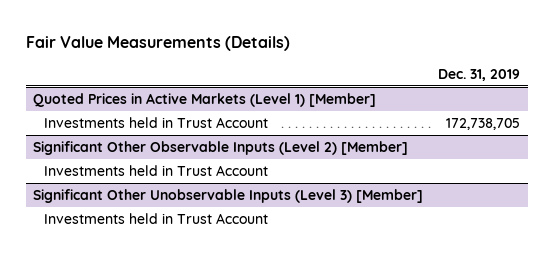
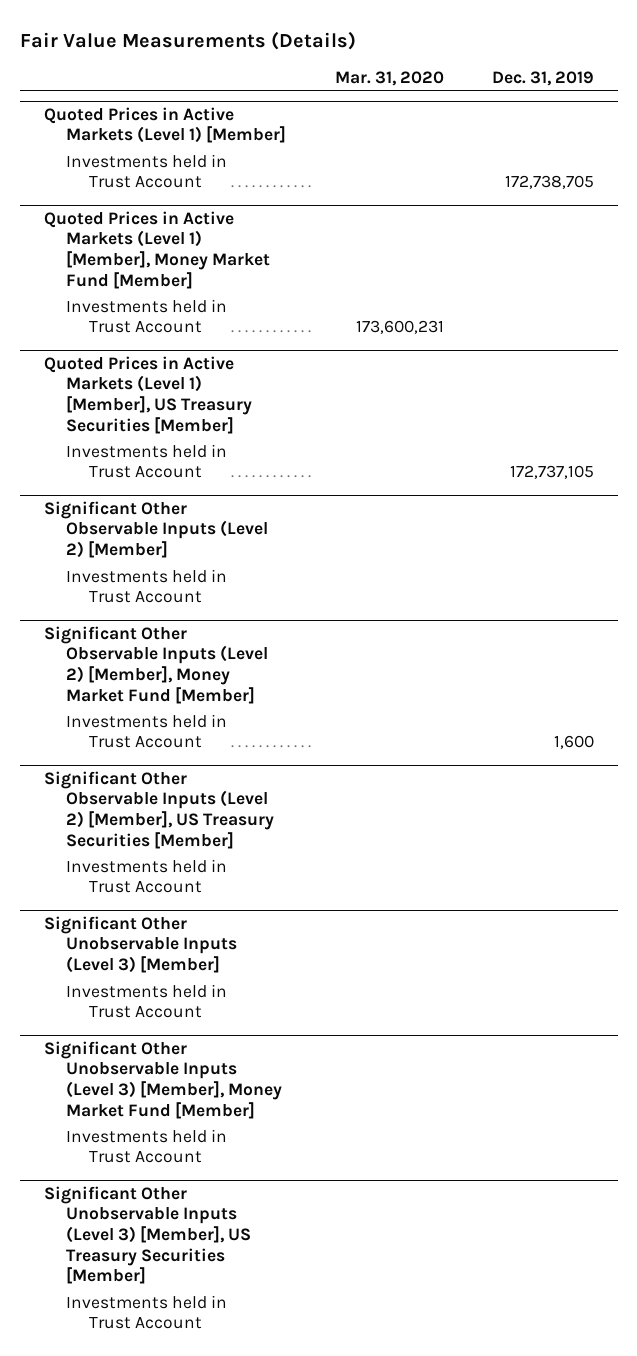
none -> [334,70,444,86] Mar. 31, 2020
none -> [43,210,271,289] Quoted Prices in Active Markets (Level 1) [Member], Money Market Fund [Member]
none -> [66,298,228,334] Investments held in Trust Account
none -> [43,355,253,434] Quoted Prices in Active Markets (Level 1) [Member], US Treasury Securities [Member]
none -> [66,443,228,479] Investments held in Trust Account
none -> [43,625,269,704] Significant Other Observable Inputs (Level 2) [Member], Money Market Fund [Member]
none -> [66,713,228,749] Investments held in Trust Account
none -> [43,770,275,849] Significant Other Observable Inputs (Level 2) [Member], US Treasury Securities [Member]
none -> [66,858,228,894] Investments held in Trust Account
none -> [43,1040,283,1119] Significant Other Unobservable Inputs (Level 3) [Member], Money Market Fund [Member]
none -> [66,1128,228,1164] Investments held in Trust Account
none -> [43,1185,252,1285] Significant Other Unobservable Inputs (Level 3) [Member], US Treasury Securities [Member]
none -> [66,1294,228,1330] Investments held in Trust Account

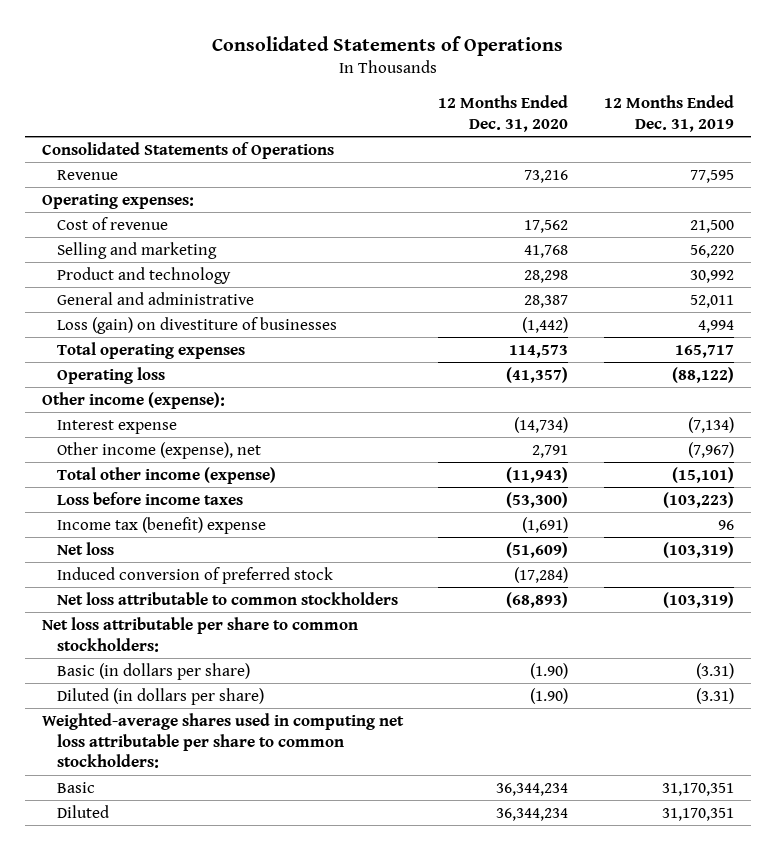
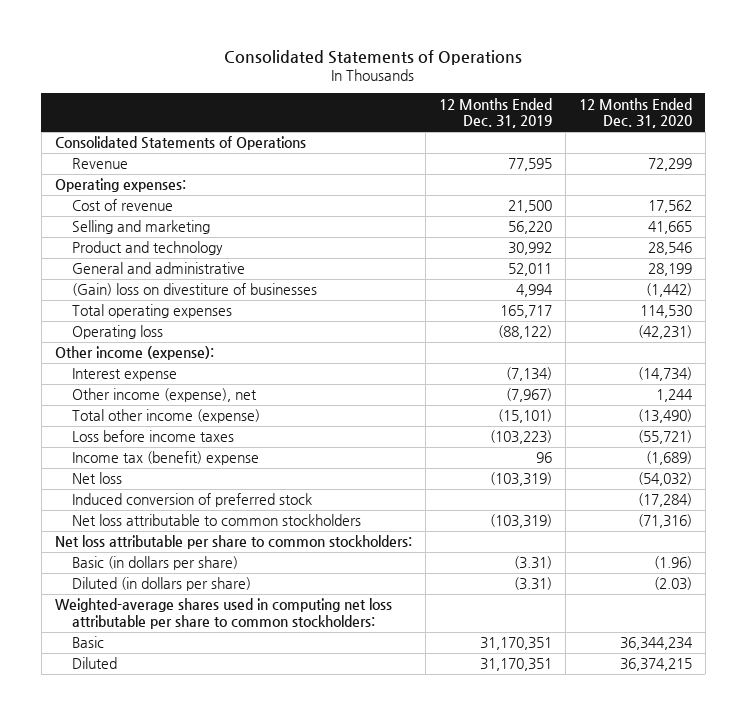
[524,169,569,183] 73,216 -> [647,158,692,172] 72,299
[524,244,569,258] 41,768 -> [647,221,692,235] 41,665
[524,269,569,283] 28,298 -> [647,242,692,256] 28,546
[524,294,569,308] 28,387 -> [647,263,692,277] 28,199
[56,316,337,334] Loss (gain) on divestiture of businesses -> [71,283,317,297] (Gain) loss on divestiture of businesses
[509,344,569,358] 114,573 -> [639,305,692,319] 114,530
[506,366,569,383] (41,357) -> [637,325,692,340] (42,231)
[532,444,569,458] 2,791 -> [655,389,693,403] 1,244
[506,466,569,483] (11,943) -> [637,409,692,424] (13,490)
[506,491,569,508] (53,300) -> [637,430,692,445] (55,721)
[522,516,569,533] (1,691) -> [645,451,692,466] (1,689)
[506,541,569,558] (51,609) -> [637,472,692,487] (54,032)
[506,591,569,608] (68,893) -> [637,514,692,529] (71,316)
[530,662,569,679] (1.90) -> [653,556,692,570] (1.96)
[530,687,569,704] (1.90) -> [653,577,692,591] (2.03)
[496,807,569,821] 36,344,234 -> [619,658,692,672] 36,374,215

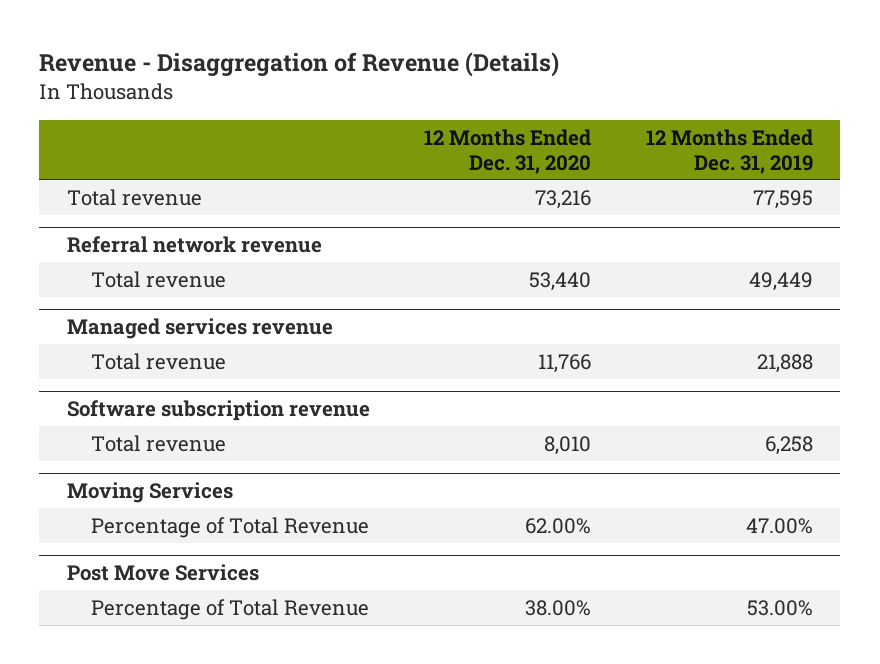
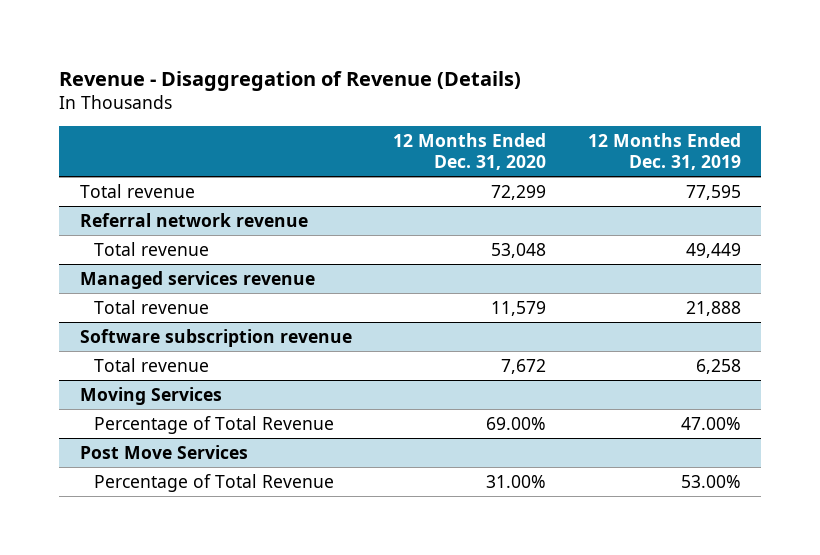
[535,189,592,209] 73,216 -> [491,184,547,200] 72,299
[529,271,592,291] 53,440 -> [491,242,547,258] 53,048
[538,353,592,373] 11,766 -> [491,300,547,316] 11,579
[544,435,592,455] 8,010 -> [501,358,547,374] 7,672
[525,517,592,534] 62.00% -> [486,416,547,430] 69.00%
[525,599,592,616] 38.00% -> [486,474,547,488] 31.00%

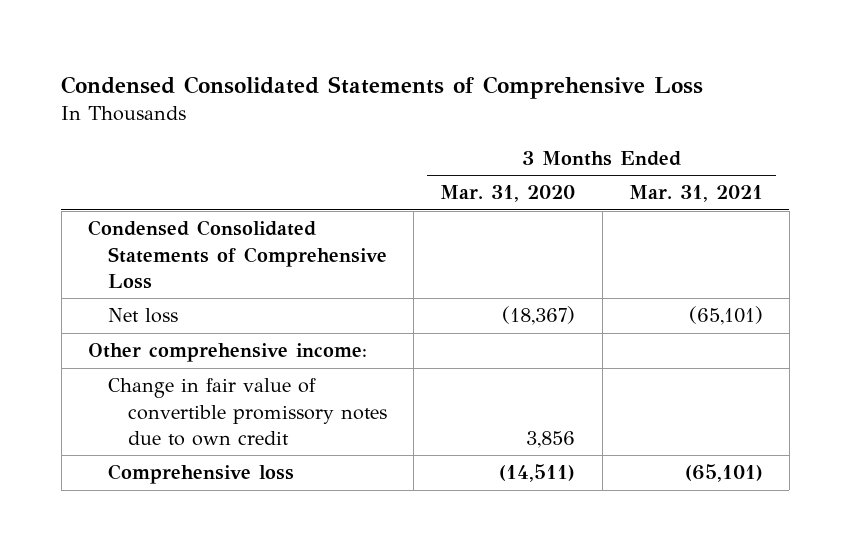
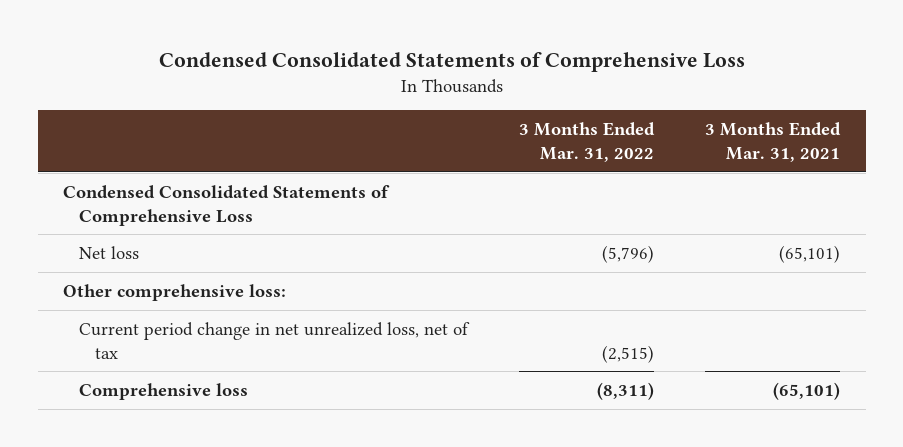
[440,185,576,203] Mar. 31, 2020 -> none
none -> [519,122,656,163] 3 Months Ended Mar. 31, 2022
[107,378,387,446] Change in fair value of convertible promissory notes due to own credit -> none
[87,343,367,363] Other comprehensive income: -> [63,283,287,301] Other comprehensive loss:
none -> [79,321,471,359] Current period change in net unrealized loss, net of tax

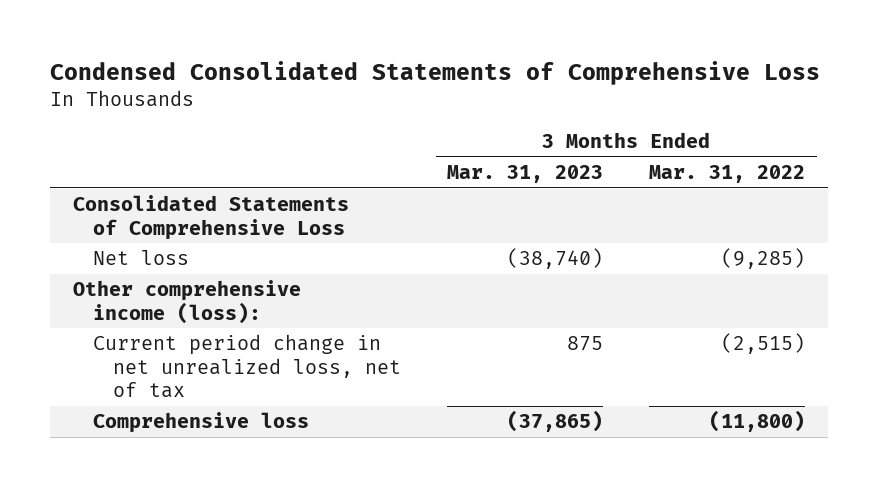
[705,122,842,163] 3 Months Ended Mar. 31, 2021 -> none
none -> [447,165,604,184] Mar. 31, 2023
[63,184,391,226] Condensed Consolidated Statements of Comprehensive Loss -> [72,195,349,240] Consolidated Statements of Comprehensive Loss
[602,244,655,263] (5,796) -> [721,248,806,270] (9,285)
[63,283,287,301] Other comprehensive loss: -> [72,280,301,324] Other comprehensive income (loss):
[597,381,655,400] (8,311) -> [709,410,806,433] (11,800)

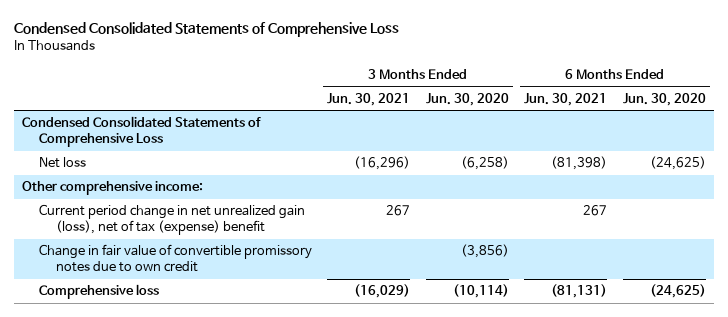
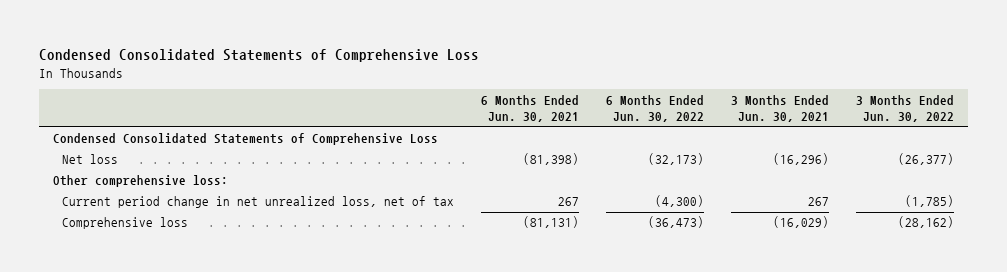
[425,92,509,106] Jun. 30, 2020 -> none
[622,92,706,106] Jun. 30, 2020 -> none
none -> [605,94,704,123] 6 Months Ended Jun. 30, 2022
none -> [855,94,954,123] 3 Months Ended Jun. 30, 2022
[38,244,312,273] Change in fair value of convertible promissory notes due to own credit -> none
[21,181,203,196] Other comprehensive income: -> [52,175,228,188] Other comprehensive loss:
[38,204,305,236] Current period change in net unrealized gain (loss), net of tax (expense) benefit -> [61,196,454,209] Current period change in net unrealized loss, net of tax

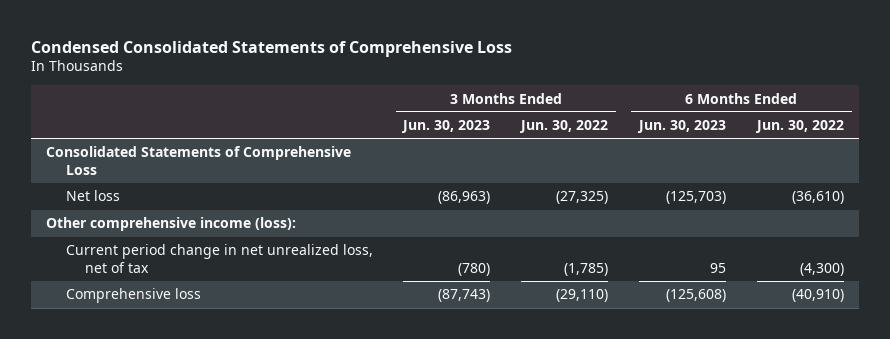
[480,94,579,123] 6 Months Ended Jun. 30, 2021 -> none
[730,94,829,123] 3 Months Ended Jun. 30, 2021 -> none
none -> [401,120,491,134] Jun. 30, 2023
none -> [637,120,727,134] Jun. 30, 2023
[52,133,438,146] Condensed Consolidated Statements of Comprehensive Loss -> [46,146,352,175] Consolidated Statements of Comprehensive Loss
[647,153,704,166] (32,173) -> [791,191,844,205] (36,610)
[897,153,954,166] (26,377) -> [556,191,609,205] (27,325)
[52,175,228,188] Other comprehensive loss: -> [46,217,297,232] Other comprehensive income (loss):
[647,216,704,229] (36,473) -> [791,289,844,303] (40,910)
[897,216,954,229] (28,162) -> [556,289,609,303] (29,110)

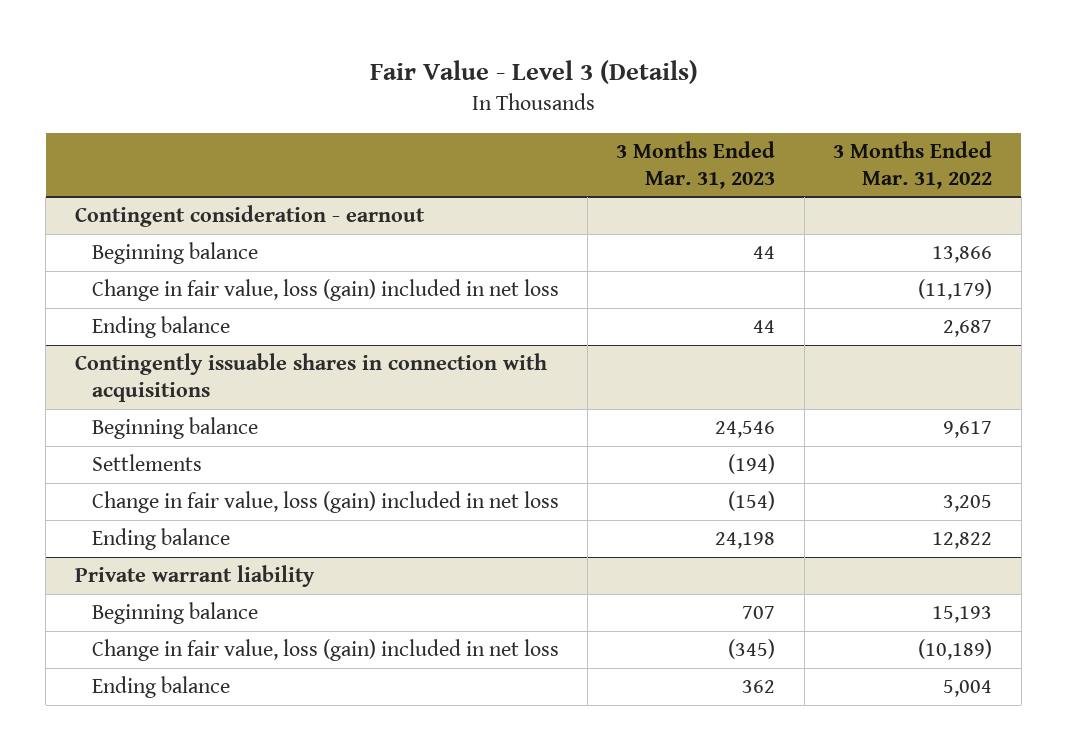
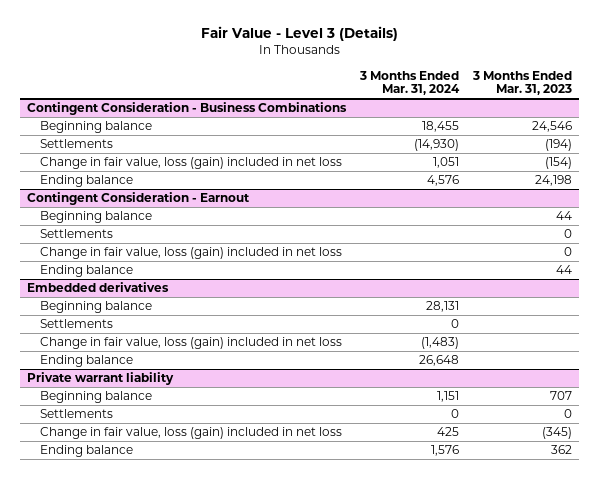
[833,141,993,189] 3 Months Ended Mar. 31, 2022 -> none
none -> [359,70,461,96] 3 Months Ended Mar. 31, 2024
[74,205,425,228] Contingent consideration - earnout -> none
[91,242,258,265] Beginning balance -> none
[91,279,559,302] Change in fair value, loss (gain) included in net loss -> none
[91,316,230,339] Ending balance -> none
[74,353,547,403] Contingently issuable shares in connection with acquisitions -> [27,102,348,116] Contingent Consideration - Business Combinations
none -> [27,192,251,206] Contingent Consideration - Earnout
none -> [40,211,153,224] Beginning balance
none -> [40,229,114,239] Settlements
none -> [40,247,343,260] Change in fair value, loss (gain) included in net loss
none -> [40,265,134,278] Ending balance
none -> [27,282,170,293] Embedded derivatives
none -> [40,301,153,314] Beginning balance
none -> [40,319,114,329] Settlements
none -> [40,337,343,350] Change in fair value, loss (gain) included in net loss
none -> [40,355,134,368] Ending balance
none -> [40,409,114,419] Settlements

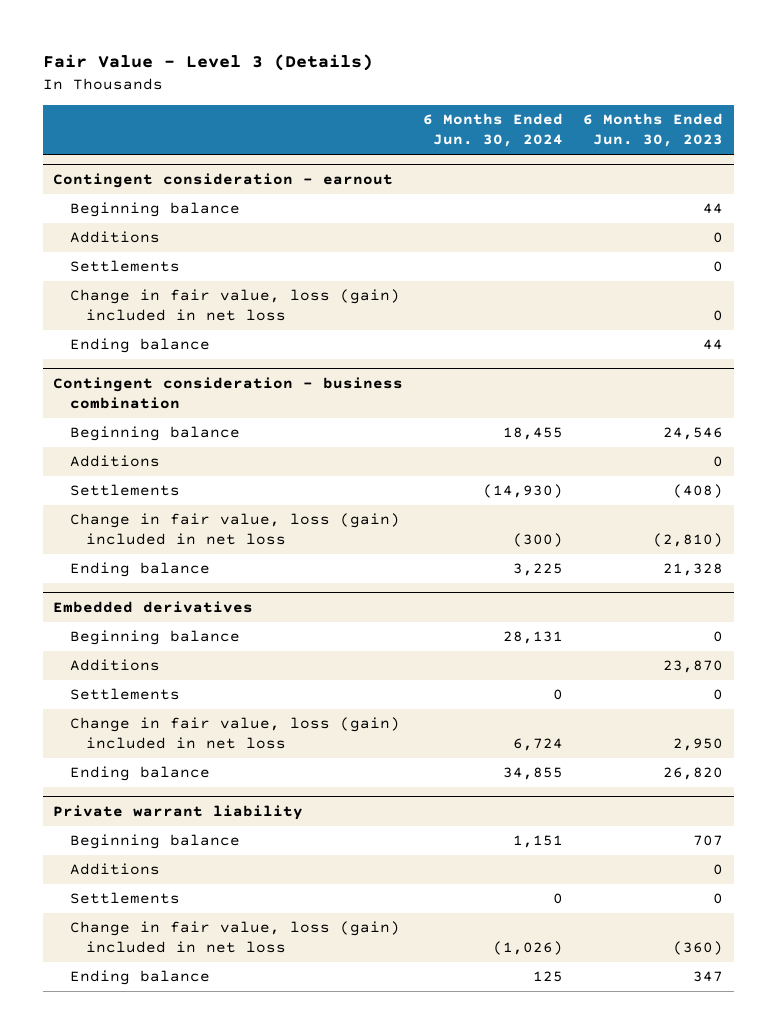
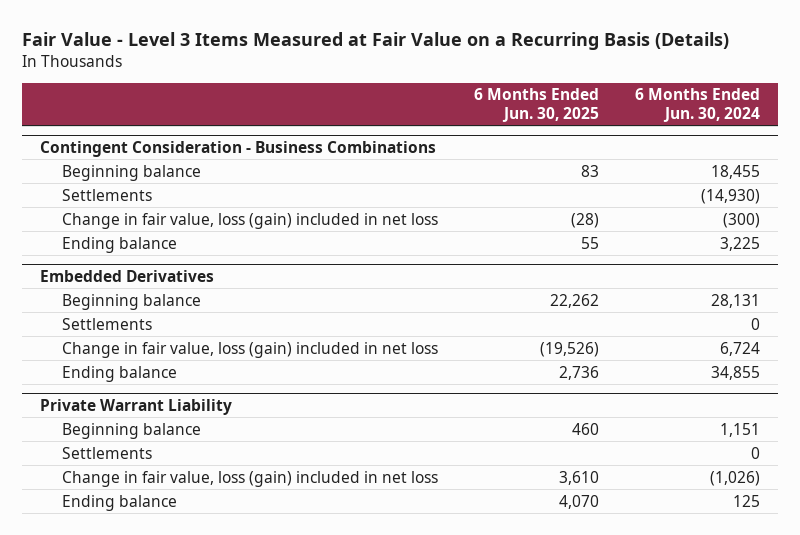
[42,54,373,72] Fair Value - Level 3 (Details) -> [21,32,729,51] Fair Value - Level 3 Items Measured at Fair Value on a Recurring Basis (Details)
[583,113,724,148] 6 Months Ended Jun. 30, 2023 -> none
none -> [474,88,600,122] 6 Months Ended Jun. 30, 2025
[52,173,393,189] Contingent consideration - earnout -> none
[69,202,240,218] Beginning balance -> none
[69,231,160,244] Additions -> none
[69,260,180,273] Settlements -> none
[69,289,400,322] Change in fair value, loss (gain) included in net loss -> none
[69,338,210,354] Ending balance -> none
[52,377,403,410] Contingent consideration - business combination -> [39,140,436,157] Contingent Consideration - Business Combinations
[69,455,160,468] Additions -> none
[52,601,253,614] Embedded derivatives -> [39,269,214,282] Embedded Derivatives
[69,659,160,672] Additions -> none
[52,805,303,821] Private warrant liability -> [39,398,232,415] Private Warrant Liability
[69,863,160,876] Additions -> none

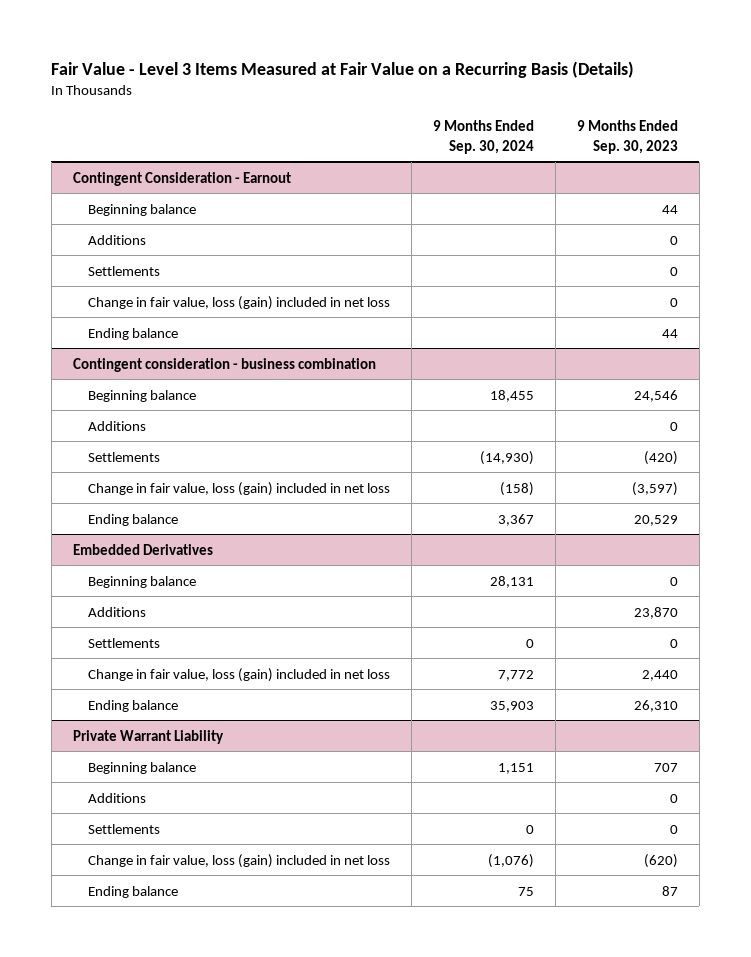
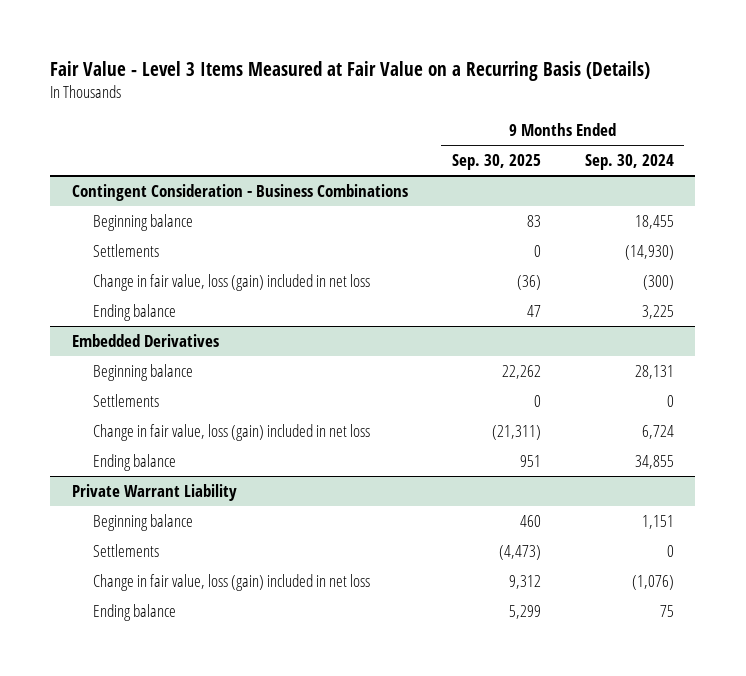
[576,120,678,154] 9 Months Ended Sep. 30, 2023 -> none
none -> [451,154,541,171] Sep. 30, 2025
[72,171,291,186] Contingent Consideration - Earnout -> none
[87,203,196,216] Beginning balance -> none
[87,234,146,245] Additions -> none
[87,265,160,276] Settlements -> none
[87,295,390,310] Change in fair value, loss (gain) included in net loss -> none
[87,327,178,340] Ending balance -> none
[72,357,376,372] Contingent consideration - business combination -> [72,184,409,202] Contingent Consideration - Business Combinations
[87,420,146,431] Additions -> none
[499,481,534,496] (158) -> [642,275,674,291] (300)
[497,513,534,526] 3,367 -> [641,305,674,320] 3,225
[87,606,146,617] Additions -> none
[497,669,534,681] 7,772 -> [641,425,674,440] 6,724
[489,700,534,712] 35,903 -> [634,455,674,470] 34,855
[87,792,146,803] Additions -> none

